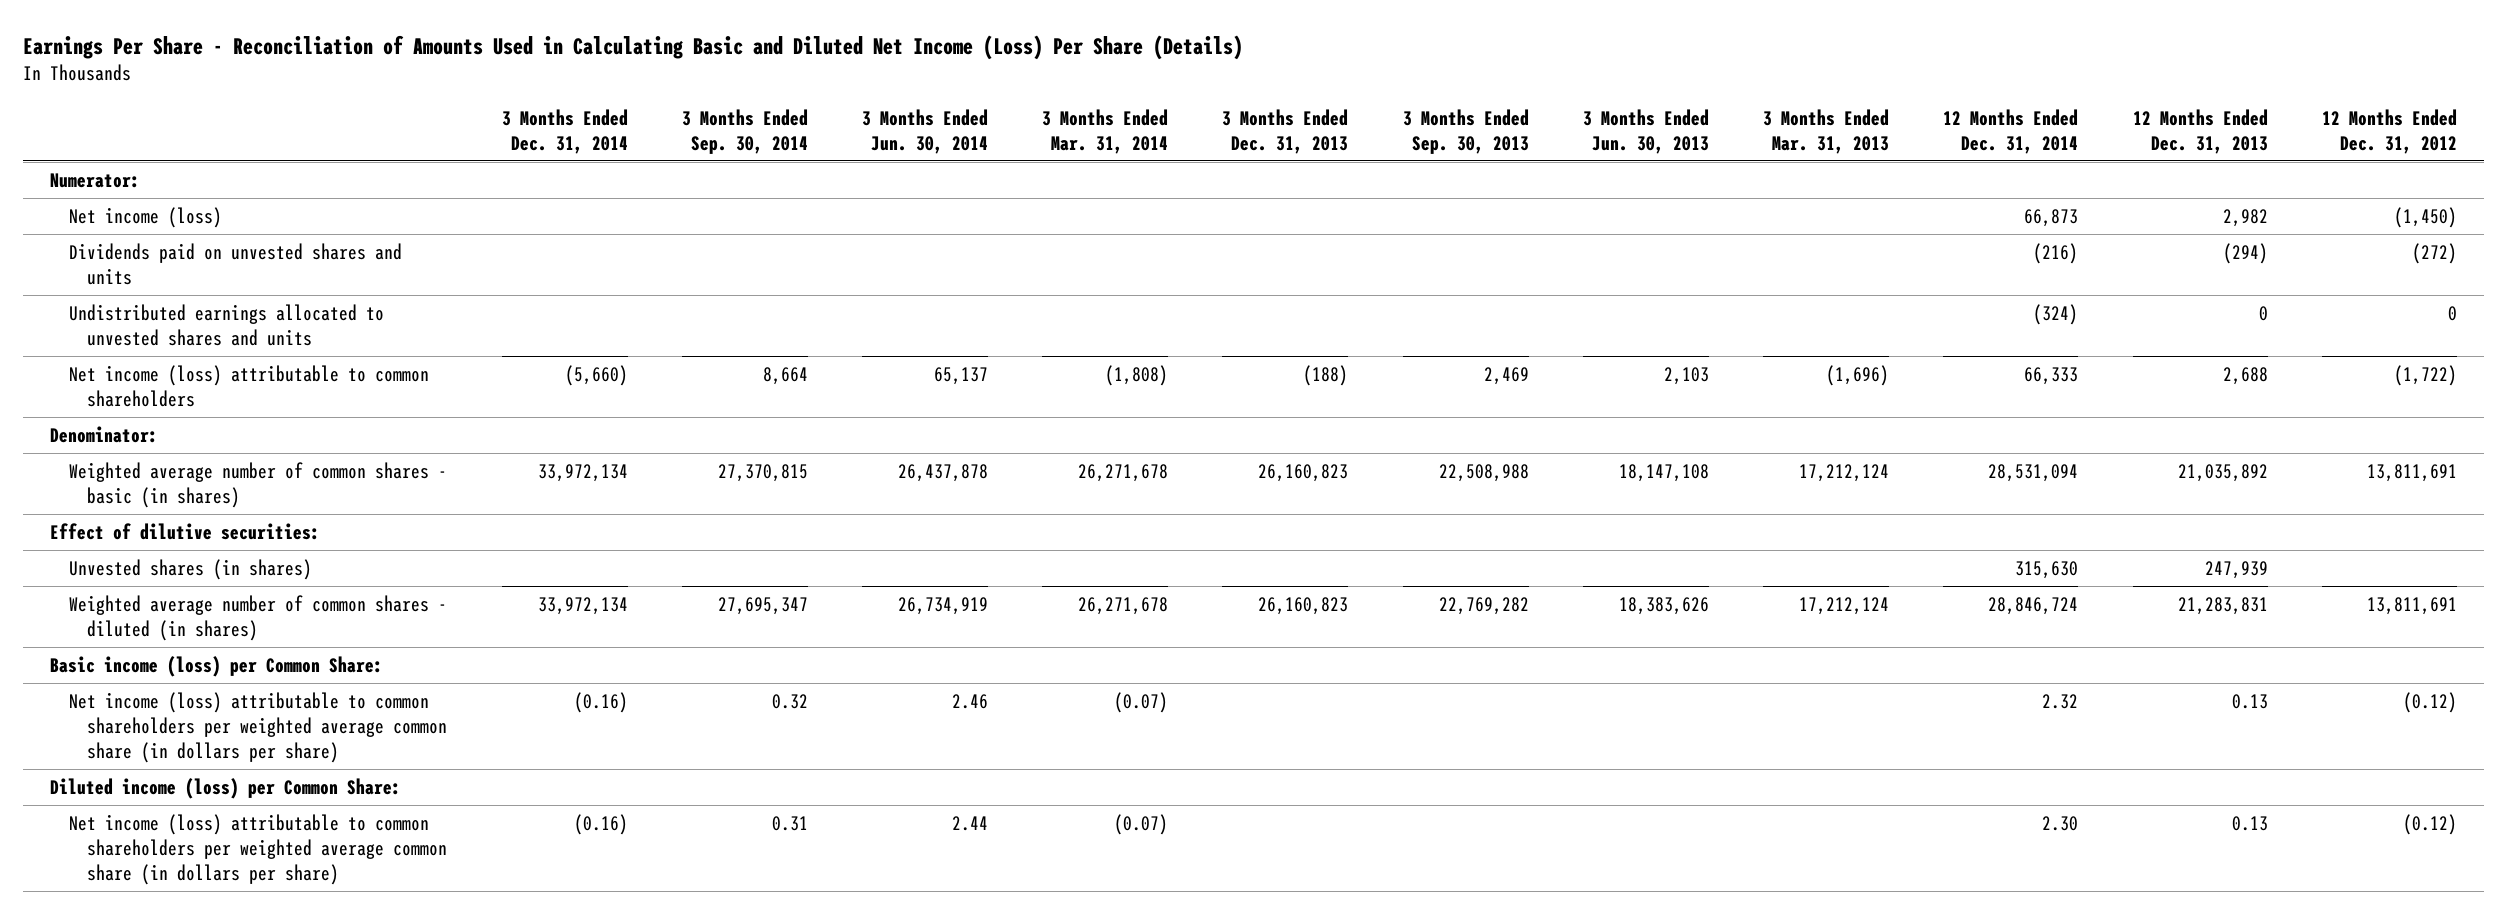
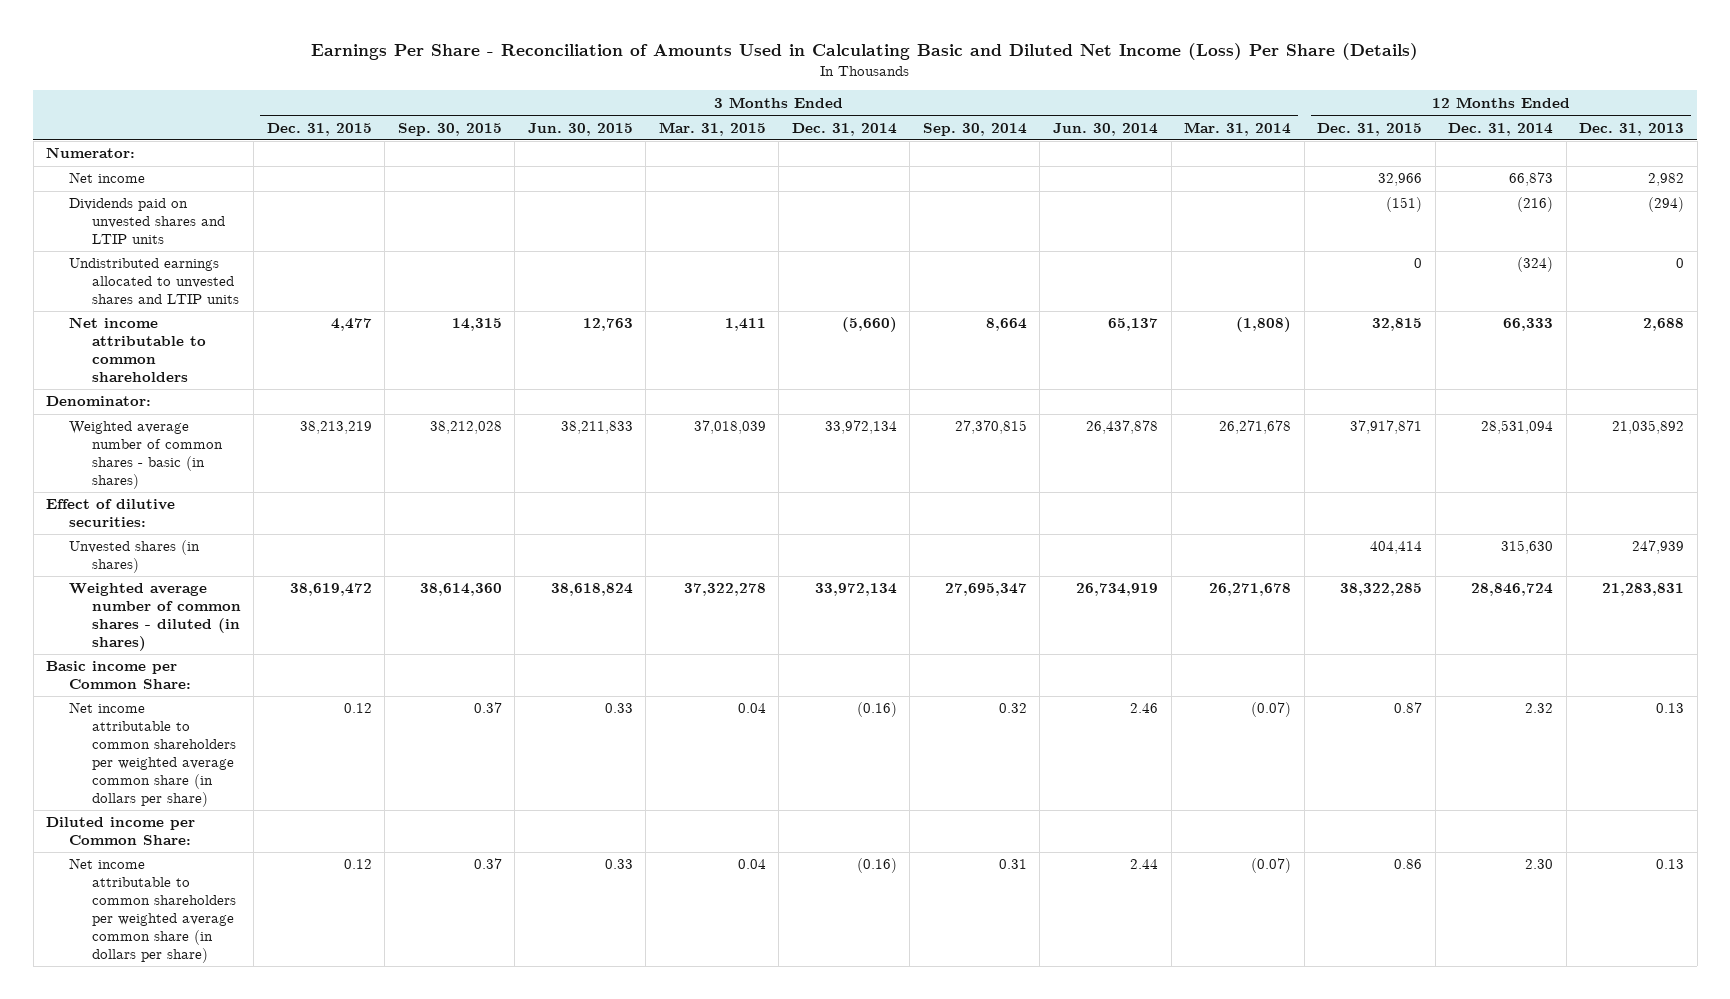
[1222,108,1349,154] 3 Months Ended Dec. 31, 2013 -> none
[1402,108,1529,154] 3 Months Ended Sep. 30, 2013 -> none
[1582,108,1709,154] 3 Months Ended Jun. 30, 2013 -> none
[1763,108,1890,154] 3 Months Ended Mar. 31, 2013 -> none
[2321,108,2457,154] 12 Months Ended Dec. 31, 2012 -> none
none -> [266,122,372,136] Dec. 31, 2015
none -> [397,122,502,136] Sep. 30, 2015
none -> [527,122,633,136] Jun. 30, 2015
none -> [658,121,766,136] Mar. 31, 2015
none -> [1317,122,1423,136] Dec. 31, 2015
[68,206,222,228] Net income (loss) -> [68,172,145,184] Net income
[68,242,402,285] Dividends paid on unvested shares and units -> [68,198,225,245] Dividends paid on unvested shares and LTIP units
[68,303,384,346] Undistributed earnings allocated to unvested shares and units -> [68,258,239,305] Undistributed earnings allocated to unvested shares and LTIP units
[68,364,429,407] Net income (loss) attributable to common shareholders -> [68,317,206,382] Net income attributable to common shareholders
[50,655,384,677] Basic income (loss) per Common Share: -> [46,661,191,690] Basic income per Common Share:
[68,691,448,763] Net income (loss) attributable to common shareholders per weighted average common share (in dollars per share) -> [68,702,236,807] Net income attributable to common shareholders per weighted average common share (in dollars per share)
[50,777,402,799] Diluted income (loss) per Common Share: -> [46,817,196,846] Diluted income per Common Share:
[68,813,448,885] Net income (loss) attributable to common shareholders per weighted average common share (in dollars per share) -> [68,858,236,963] Net income attributable to common shareholders per weighted average common share (in dollars per share)

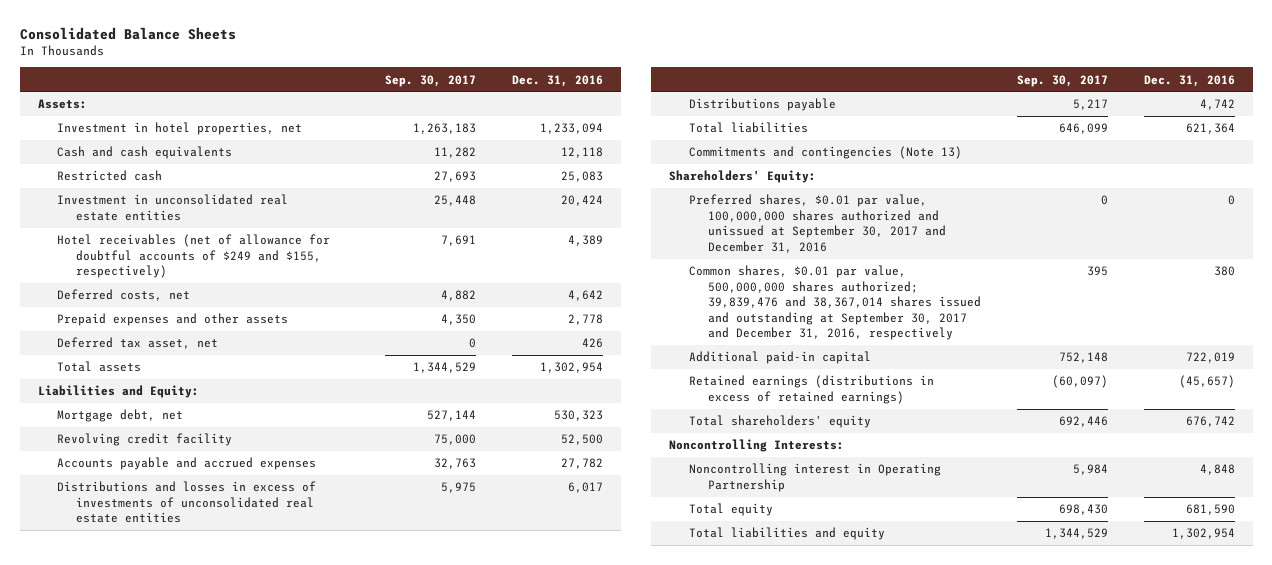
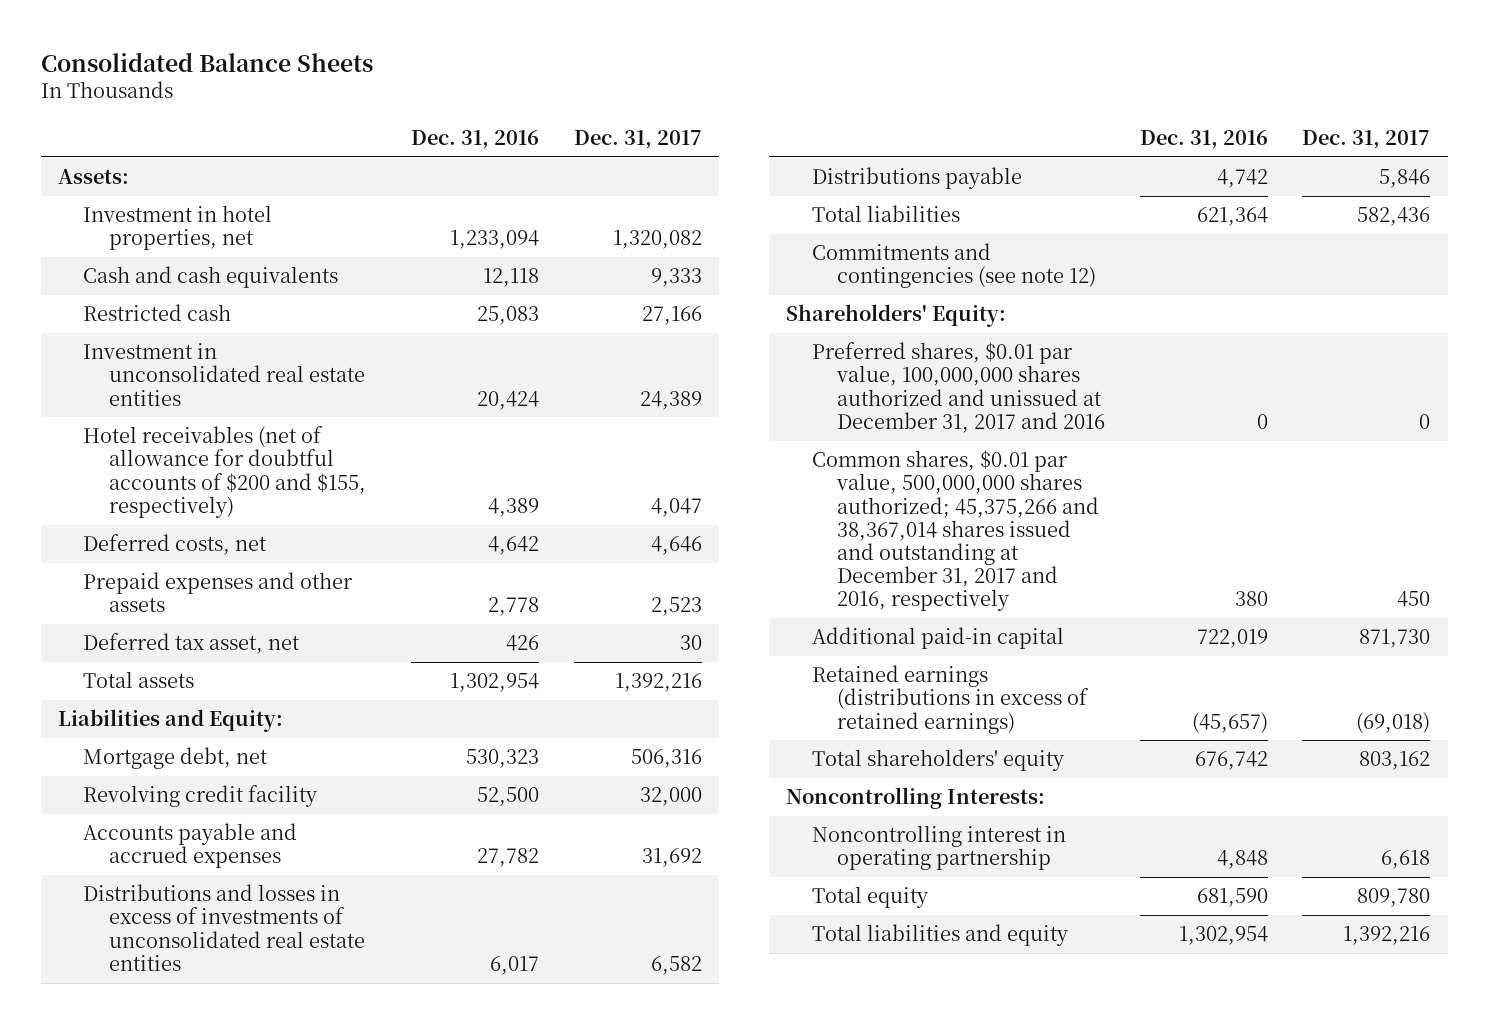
[384,74,476,87] Sep. 30, 2017 -> none
none -> [574,129,703,149] Dec. 31, 2017
[56,234,330,279] Hotel receivables (net of allowance for doubtful accounts of $249 and $155, respectively) -> [83,426,366,518] Hotel receivables (net of allowance for doubtful accounts of $200 and $155, respectively)
[688,146,962,160] Commitments and contingencies (Note 13) -> [811,243,1097,289] Commitments and contingencies (see note 12)
[688,194,946,253] Preferred shares, $0.01 par value, 100,000,000 shares authorized and unissued at September 30, 2017 and December 31, 2016 -> [811,342,1106,433] Preferred shares, $0.01 par value, 100,000,000 shares authorized and unissued at December 31, 2017 and 2016
[688,265,981,341] Common shares, $0.01 par value, 500,000,000 shares authorized; 39,839,476 and 38,367,014 shares issued and outstanding at September 30, 2017 and December 31, 2016, respectively -> [811,450,1100,611] Common shares, $0.01 par value, 500,000,000 shares authorized; 45,375,266 and 38,367,014 shares issued and outstanding at December 31, 2017 and 2016, respectively
[688,463,941,492] Noncontrolling interest in Operating Partnership -> [811,825,1066,871] Noncontrolling interest in operating partnership

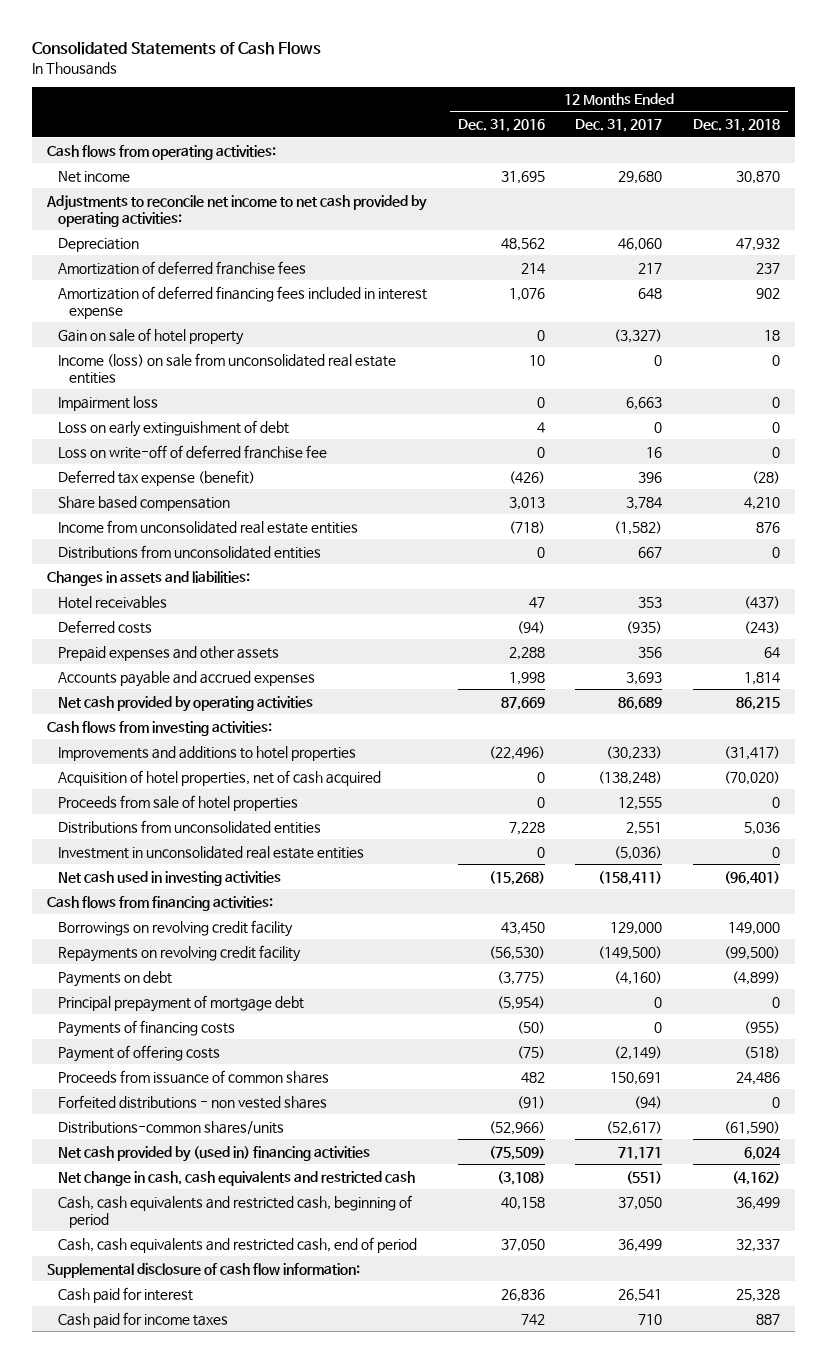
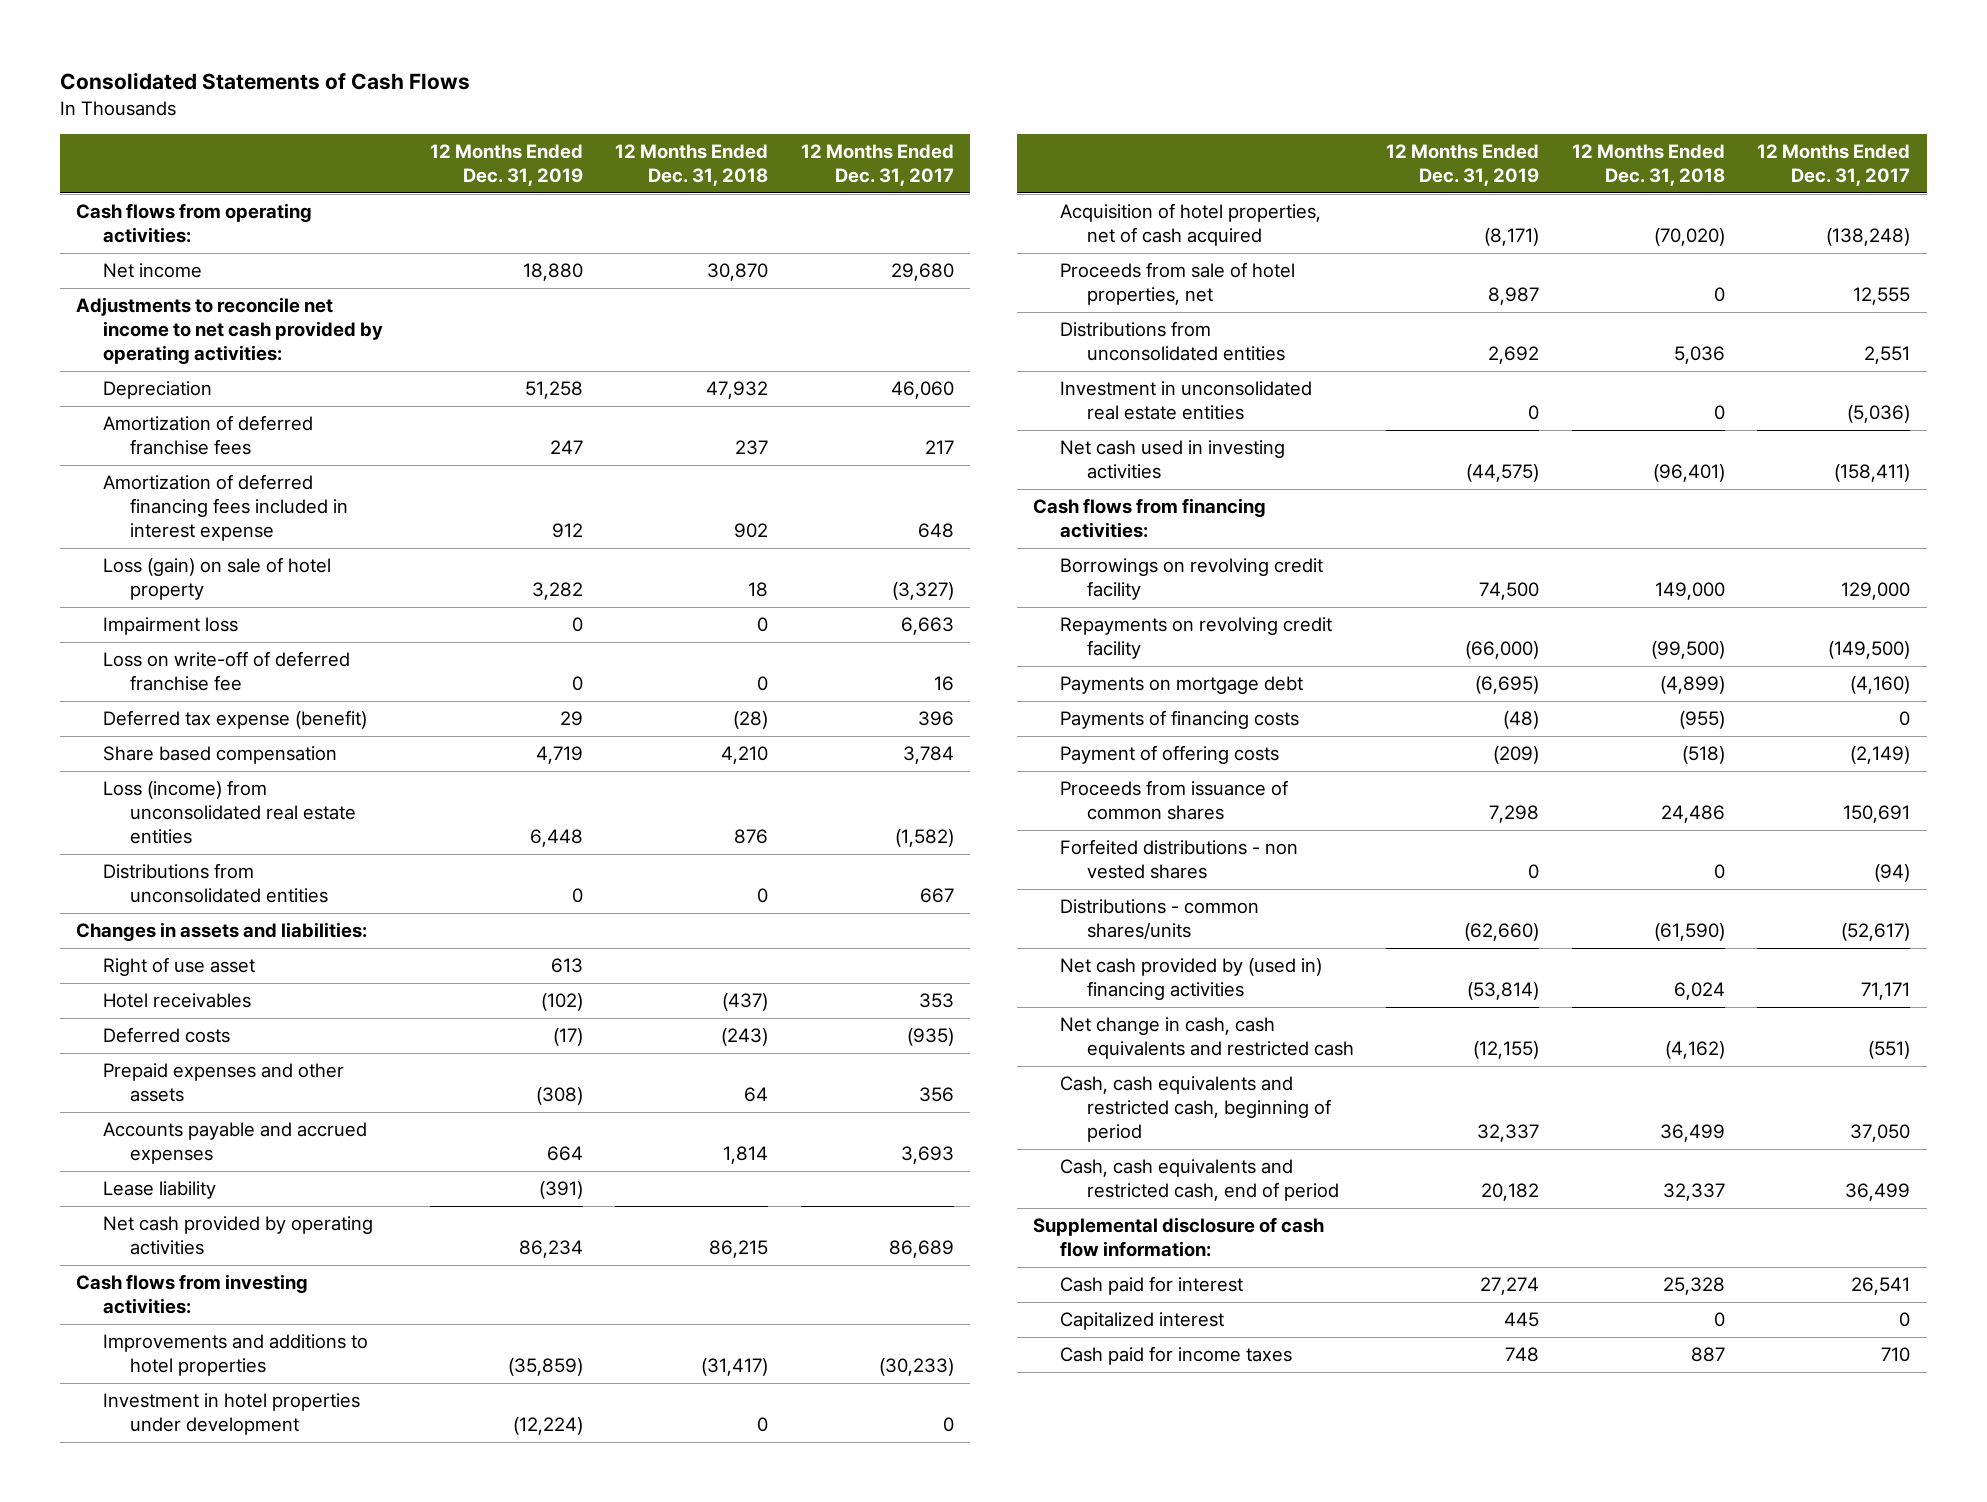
[457,119,545,133] Dec. 31, 2016 -> none
none -> [429,144,583,186] 12 Months Ended Dec. 31, 2019
[58,352,397,384] Income (loss) on sale from unconsolidated real estate entities -> none
[58,327,245,345] Gain on sale of hotel property -> [103,557,332,601] Loss (gain) on sale of hotel property
[58,419,290,437] Loss on early extinguishment of debt -> none
[58,519,359,534] Income from unconsolidated real estate entities -> [103,780,357,844] Loss (income) from unconsolidated real estate entities
none -> [103,957,256,977] Right of use asset
none -> [103,1181,217,1200] Lease liability
none -> [103,1393,361,1436] Investment in hotel properties under development
[58,794,299,811] Proceeds from sale of hotel properties -> [1060,262,1296,306] Proceeds from sale of hotel properties, net
[58,994,305,1012] Principal prepayment of mortgage debt -> none
[58,970,173,987] Payments on debt -> [1060,676,1304,695] Payments on mortgage debt
[58,1120,285,1135] Distributions-common shares/units -> [1060,899,1260,941] Distributions - common shares/units
none -> [1060,1312,1225,1331] Capitalized interest

